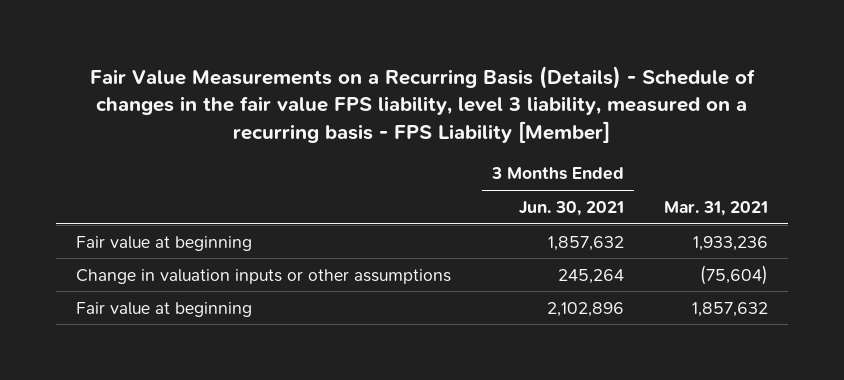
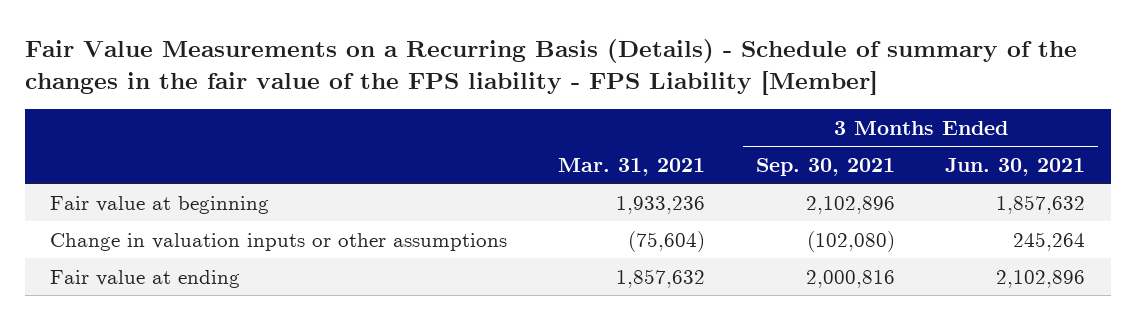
[90,65,756,143] Fair Value Measurements on a Recurring Basis (Details) - Schedule of changes in the fair value FPS liability, level 3 liability, measured on a recurring basis - FPS Liability [Member] -> [24,38,1077,95] Fair Value Measurements on a Recurring Basis (Details) - Schedule of summary of the changes in the fair value of the FPS liability - FPS Liability [Member]
none -> [755,157,895,176] Sep. 30, 2021
[76,301,253,317] Fair value at beginning -> [50,269,241,288] Fair value at ending

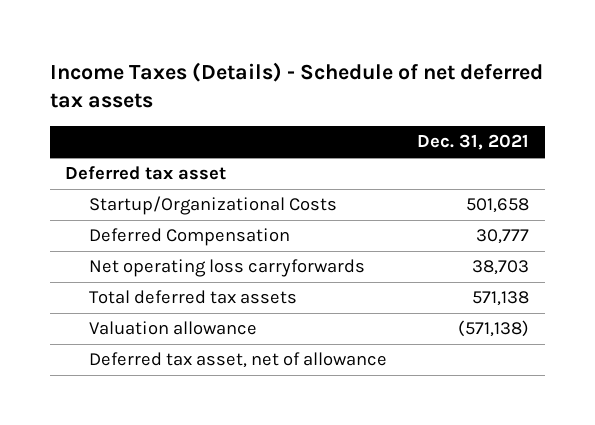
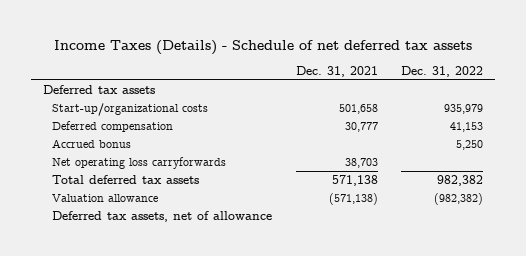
none -> [401,66,484,78] Dec. 31, 2022
[65,166,227,181] Deferred tax asset -> [42,84,155,94] Deferred tax assets
[89,196,338,216] Startup/Organizational Costs -> [52,102,209,116] Start-up/organizational costs
[89,228,291,247] Deferred Compensation -> [52,120,174,132] Deferred compensation
none -> [52,138,132,148] Accrued bonus
[89,352,388,369] Deferred tax asset, net of allowance -> [52,210,273,222] Deferred tax assets, net of allowance

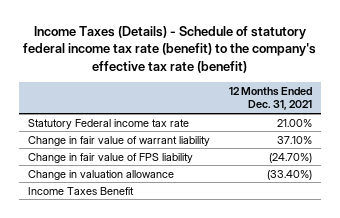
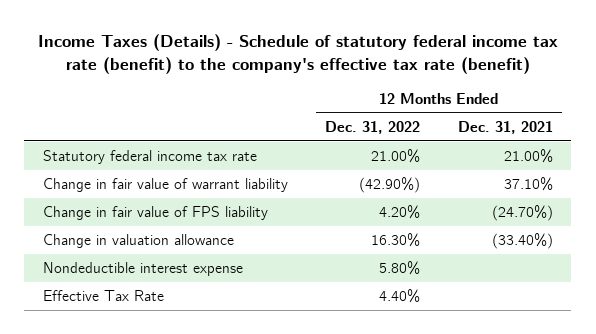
none -> [325,120,421,134] Dec. 31, 2022
[28,118,190,129] Statutory Federal income tax rate -> [43,150,258,165] Statutory federal income tax rate
none -> [43,262,244,277] Nondeductible interest expense
[28,186,135,195] Income Taxes Benefit -> [43,290,165,302] Effective Tax Rate

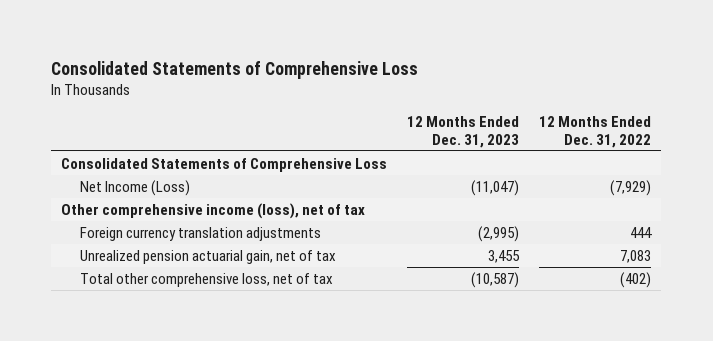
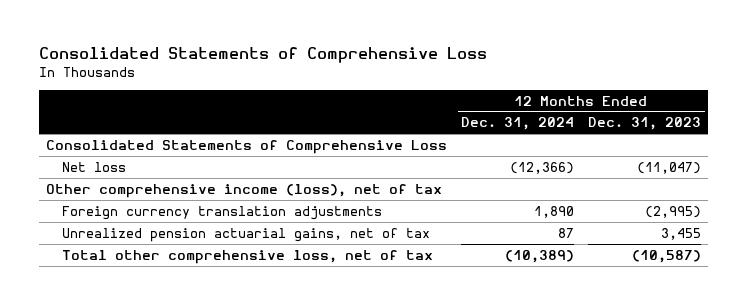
[539,115,652,148] 12 Months Ended Dec. 31, 2022 -> none
none -> [461,117,575,131] Dec. 31, 2024
[79,179,190,196] Net Income (Loss) -> [62,161,127,172] Net loss
[79,249,336,264] Unrealized pension actuarial gain, net of tax -> [62,227,431,242] Unrealized pension actuarial gains, net of tax

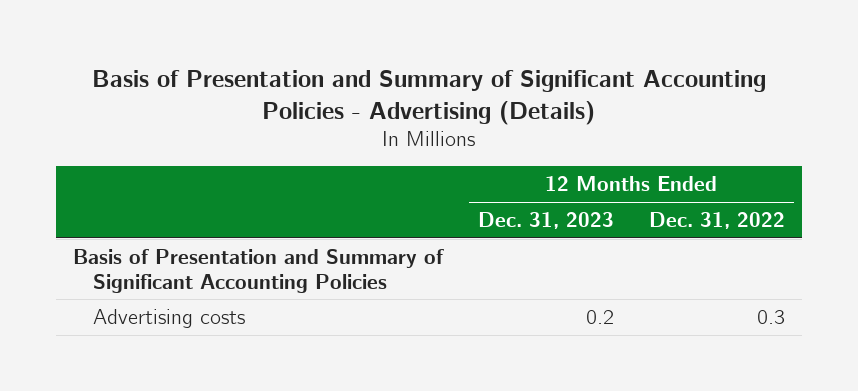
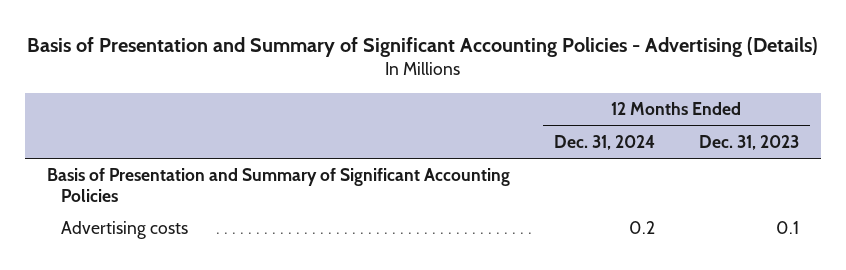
[648,211,785,229] Dec. 31, 2022 -> none
none -> [553,134,655,150] Dec. 31, 2024
[585,309,614,324] 0.2 -> [775,221,799,235] 0.1

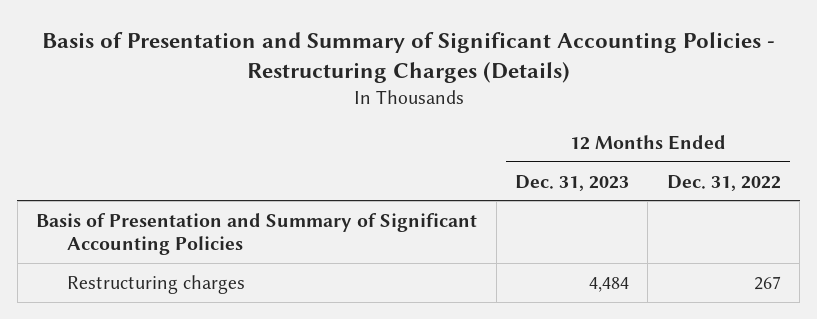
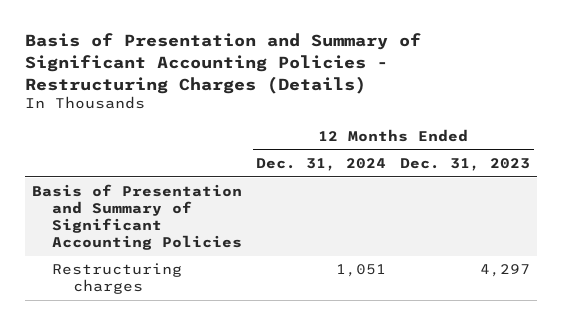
[666,174,781,191] Dec. 31, 2022 -> none
none -> [256,157,387,171] Dec. 31, 2024
[589,276,630,292] 4,484 -> [480,264,531,278] 4,297

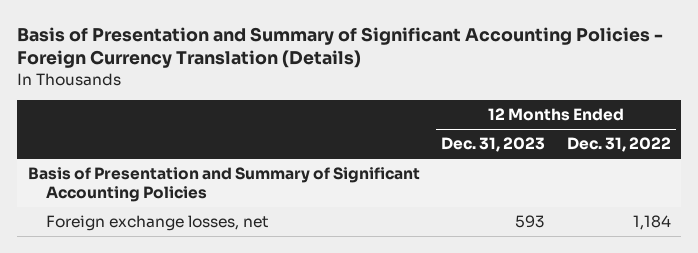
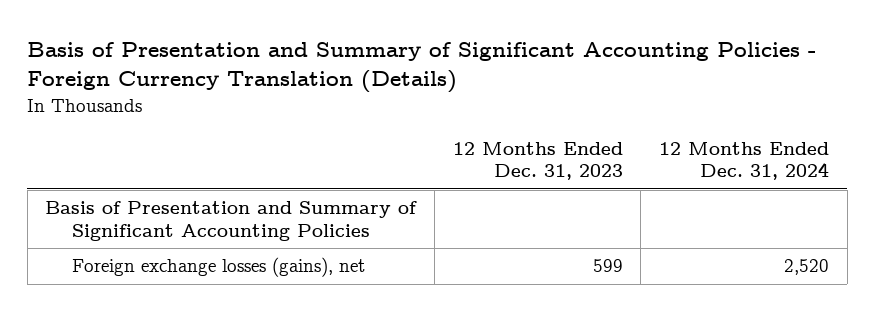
[566,137,671,153] Dec. 31, 2022 -> none
none -> [658,141,829,181] 12 Months Ended Dec. 31, 2024
[46,215,270,232] Foreign exchange losses, net -> [71,257,365,278] Foreign exchange losses (gains), net
[515,215,546,229] 593 -> [592,259,623,273] 599

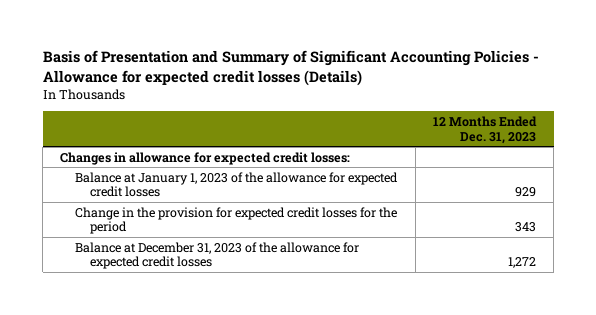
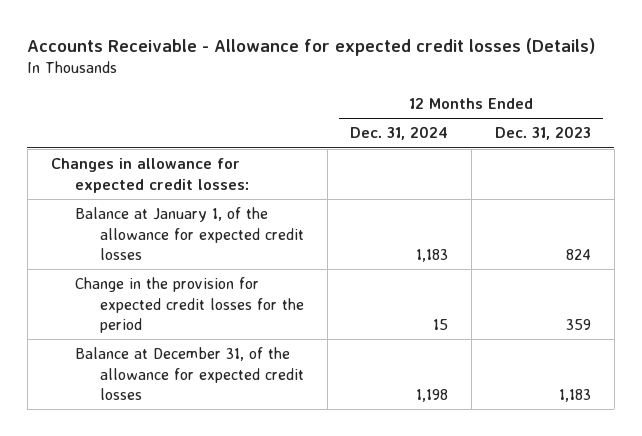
[42,50,539,86] Basis of Presentation and Summary of Significant Accounting Policies - Allowance for expected credit losses (Details) -> [27,37,596,56] Accounts Receivable - Allowance for expected credit losses (Details)
none -> [350,126,449,141] Dec. 31, 2024
[75,171,399,198] Balance at January 1, 2023 of the allowance for expected credit losses -> [75,207,304,261] Balance at January 1, of the allowance for expected credit losses
[514,187,536,198] 929 -> [566,249,592,261] 824
[514,222,536,233] 343 -> [566,319,592,331] 359
[75,241,360,270] Balance at December 31, 2023 of the allowance for expected credit losses -> [75,347,304,401] Balance at December 31, of the allowance for expected credit losses
[507,257,536,269] 1,272 -> [559,389,592,403] 1,183

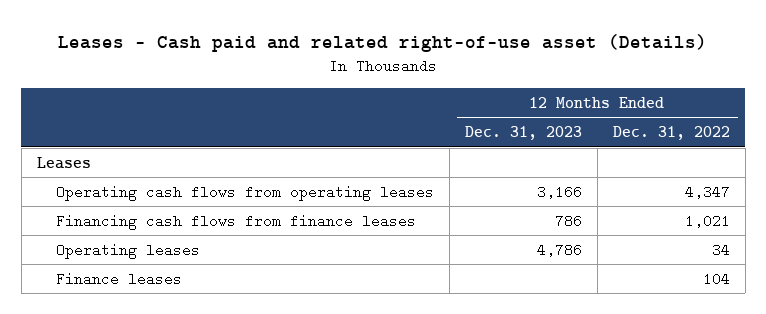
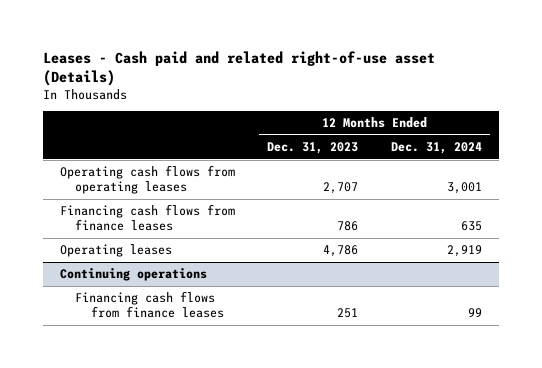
[612,126,730,141] Dec. 31, 2022 -> none
none -> [391,142,483,155] Dec. 31, 2024
[36,156,91,169] Leases -> none
[536,184,582,199] 3,166 -> [323,182,359,195] 2,707
[56,271,183,286] Finance leases -> none
none -> [59,268,207,282] Continuing operations
none -> [75,291,224,319] Financing cash flows from finance leases

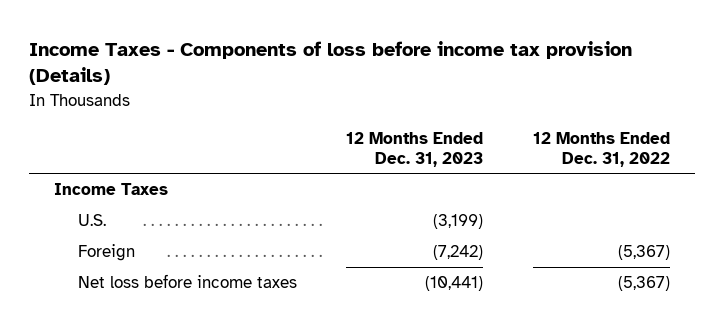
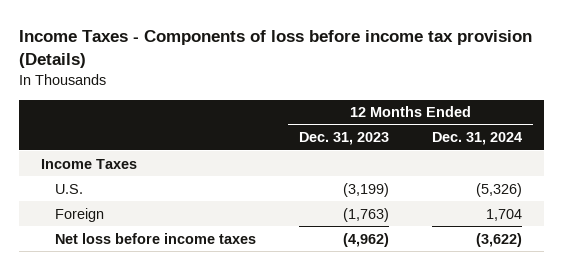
[532,131,670,167] 12 Months Ended Dec. 31, 2022 -> none
none -> [432,132,523,146] Dec. 31, 2024
[433,245,484,261] (7,242) -> [343,207,390,222] (1,763)
[425,276,484,292] (10,441) -> [343,232,390,247] (4,962)

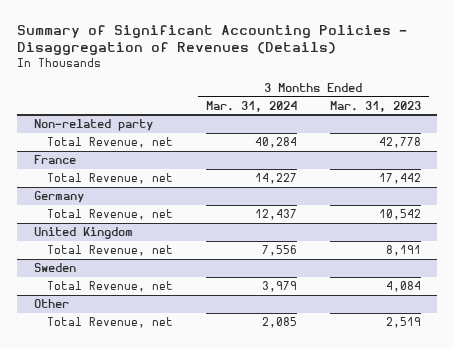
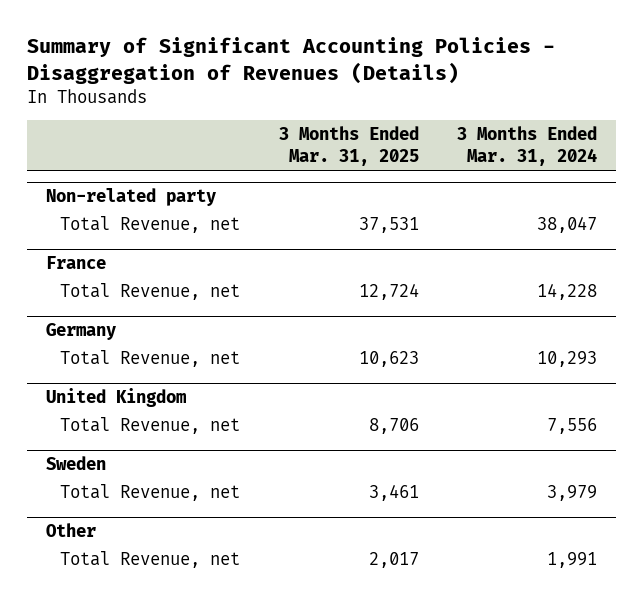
[329,100,421,112] Mar. 31, 2023 -> none
none -> [278,126,419,167] 3 Months Ended Mar. 31, 2025
[254,137,297,149] 40,284 -> [537,215,598,233] 38,047
[254,173,297,185] 14,227 -> [537,282,598,300] 14,228
[254,209,297,221] 12,437 -> [537,350,598,367] 10,293
[261,317,297,329] 2,085 -> [547,551,598,568] 1,991

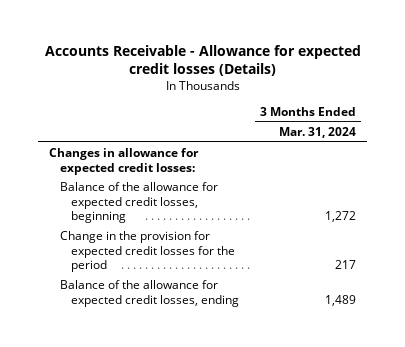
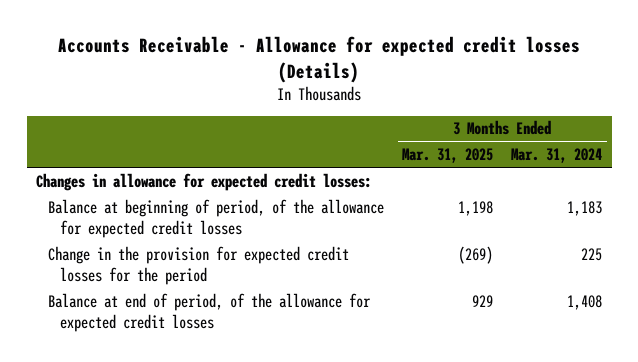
none -> [402,148,494,164] Mar. 31, 2025
[59,182,218,223] Balance of the allowance for expected credit losses, beginning -> [47,198,384,238] Balance at beginning of period, of the allowance for expected credit losses
[325,210,357,222] 1,272 -> [567,200,603,216] 1,183
[335,259,357,269] 217 -> [581,247,603,261] 225
[59,280,240,307] Balance of the allowance for expected credit losses, ending -> [47,292,371,332] Balance at end of period, of the allowance for expected credit losses
[325,294,357,306] 1,489 -> [567,294,603,310] 1,408

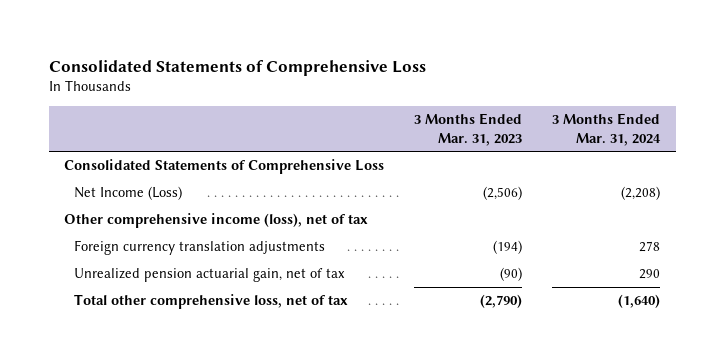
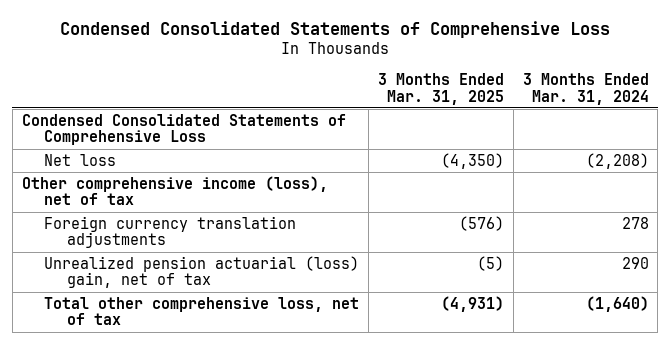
[48,59,426,76] Consolidated Statements of Comprehensive Loss -> [60,20,611,38] Condensed Consolidated Statements of Comprehensive Loss
[414,113,523,146] 3 Months Ended Mar. 31, 2023 -> none
none -> [377,72,504,105] 3 Months Ended Mar. 31, 2025
[63,159,384,175] Consolidated Statements of Comprehensive Loss -> [21,113,346,146] Condensed Consolidated Statements of Comprehensive Loss
[74,186,183,201] Net Income (Loss) -> [44,153,117,166] Net loss
[74,268,346,283] Unrealized pension actuarial gain, net of tax -> [44,255,360,289] Unrealized pension actuarial (loss) gain, net of tax

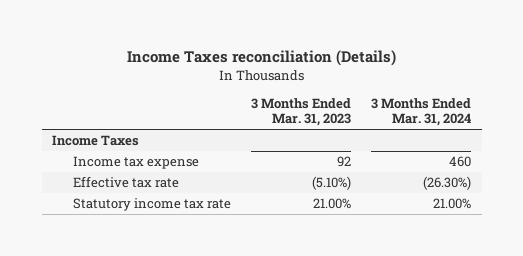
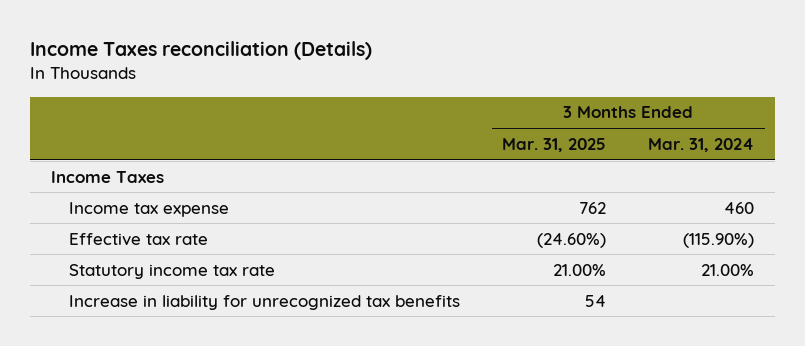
[251,97,352,127] 3 Months Ended Mar. 31, 2023 -> none
none -> [502,137,607,152] Mar. 31, 2025
[423,176,472,191] (26.30%) -> [683,232,755,248] (115.90%)
none -> [69,294,461,310] Increase in liability for unrecognized tax benefits

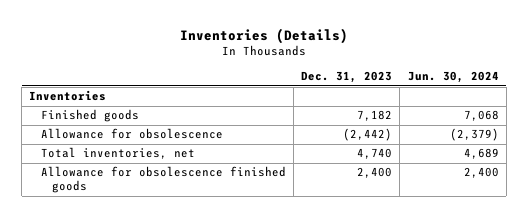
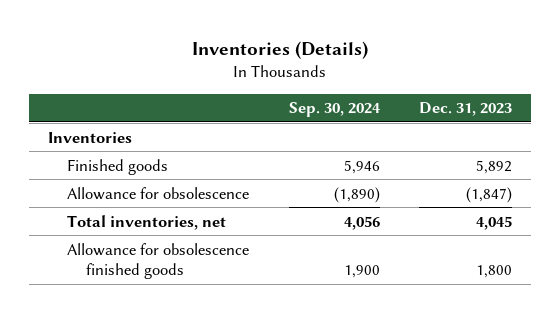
[407,71,499,84] Jun. 30, 2024 -> none
none -> [288,102,381,118] Sep. 30, 2024
[357,110,393,122] 7,182 -> [475,159,512,174] 5,892
[343,128,393,142] (2,442) -> [465,186,512,203] (1,847)
[357,148,393,160] 4,740 -> [475,215,512,230] 4,045
[357,167,393,179] 2,400 -> [475,265,512,279] 1,800

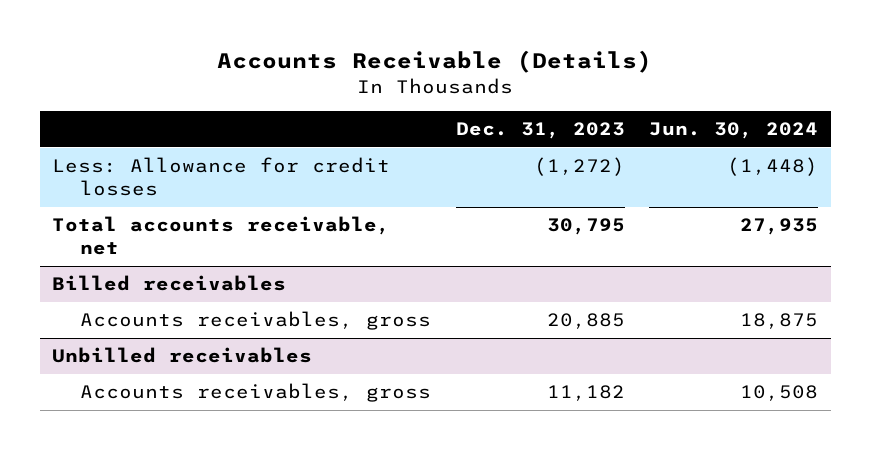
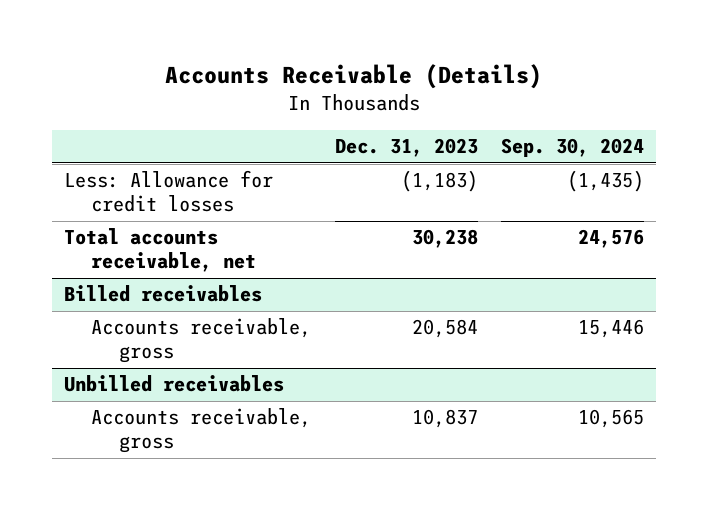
[649,122,819,140] Jun. 30, 2024 -> none
none -> [501,138,645,158] Sep. 30, 2024
[533,157,625,177] (1,272) -> [400,170,478,193] (1,183)
[546,218,625,236] 30,795 -> [411,229,478,249] 30,238
[80,311,432,331] Accounts receivables, gross -> [91,318,312,364] Accounts receivable, gross
[546,313,625,330] 20,885 -> [411,319,478,339] 20,584
[80,383,432,403] Accounts receivables, gross -> [91,408,312,454] Accounts receivable, gross
[546,385,625,402] 11,182 -> [411,409,478,429] 10,837

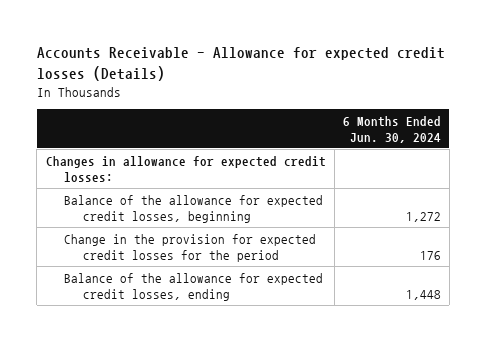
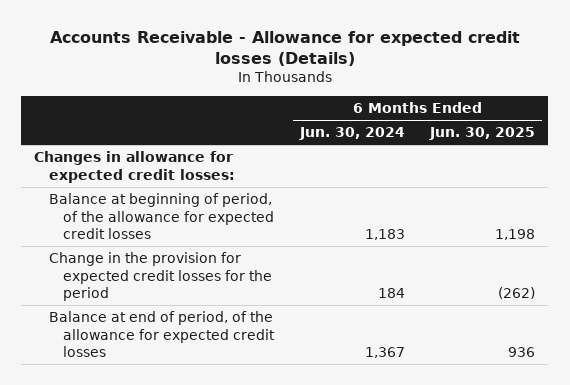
none -> [429,127,536,141] Jun. 30, 2025
[64,194,324,223] Balance of the allowance for expected credit losses, beginning -> [48,193,275,240] Balance at beginning of period, of the allowance for expected credit losses
[405,211,441,222] 1,272 -> [364,229,405,241] 1,183
[419,250,441,260] 176 -> [377,288,405,299] 184
[64,272,324,301] Balance of the allowance for expected credit losses, ending -> [48,311,276,358] Balance at end of period, of the allowance for expected credit losses
[405,289,441,300] 1,448 -> [364,347,405,359] 1,367

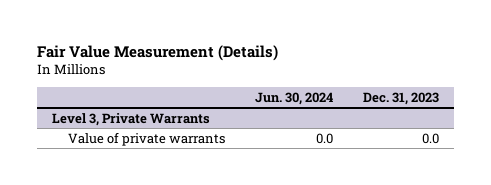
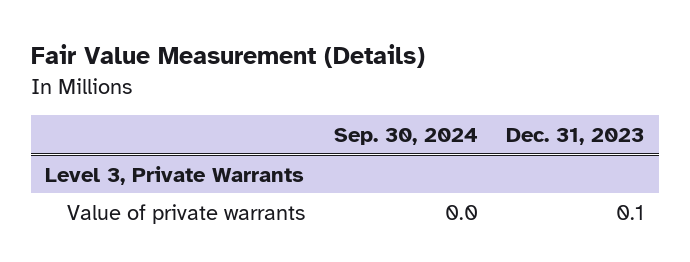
[255,92,334,106] Jun. 30, 2024 -> none
none -> [333,127,478,145] Sep. 30, 2024
[421,132,439,144] 0.0 -> [616,204,645,220] 0.1

